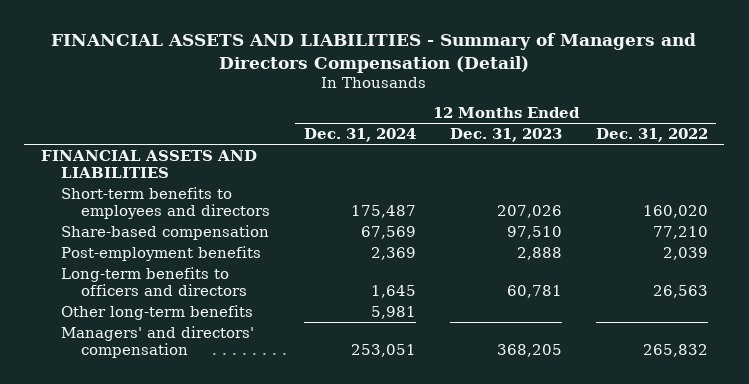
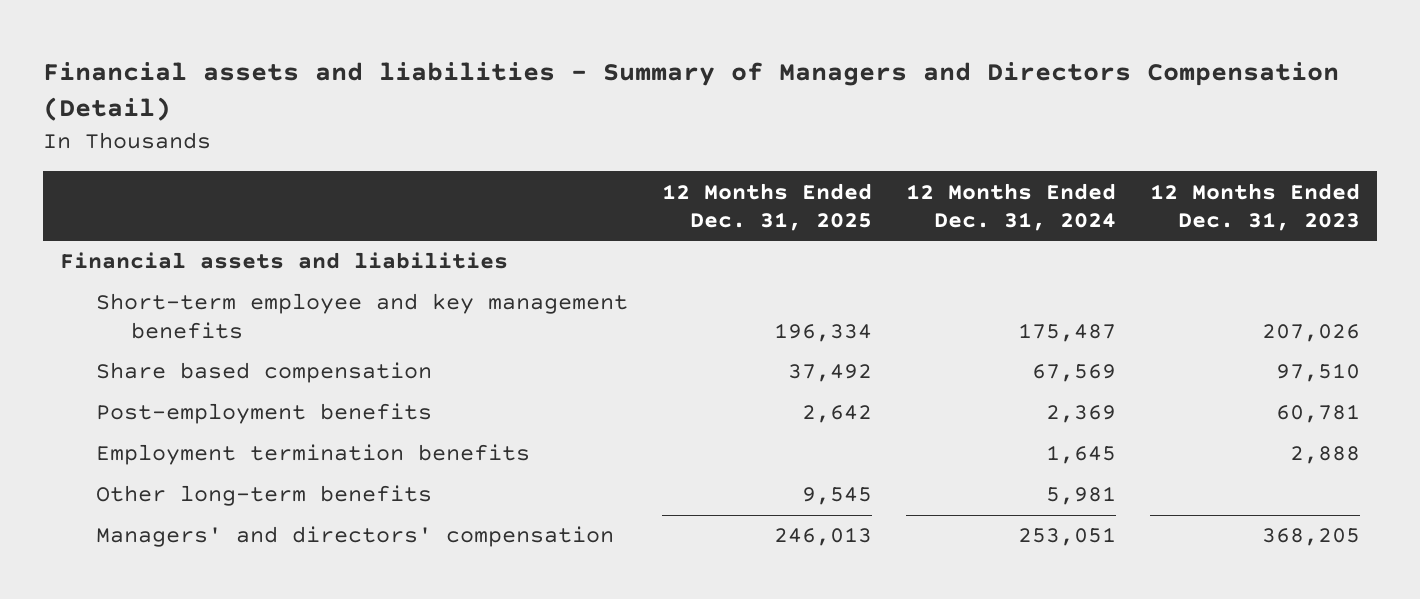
[51,33,697,73] FINANCIAL ASSETS AND LIABILITIES - Summary of Managers and Directors Compensation (Detail) -> [43,61,1340,122] Financial assets and liabilities - Summary of Managers and Directors Compensation (Detail)
[595,128,708,143] Dec. 31, 2022 -> none
none -> [661,182,872,231] 12 Months Ended Dec. 31, 2025
[61,266,247,296] Long-term benefits to officers and directors -> none
[41,149,258,178] FINANCIAL ASSETS AND LIABILITIES -> [60,252,509,270] Financial assets and liabilities
[61,186,270,219] Short-term benefits to employees and directors -> [95,293,628,339] Short-term employee and key management benefits
[61,224,270,240] Share-based compensation -> [95,362,432,384] Share based compensation
[516,246,562,260] 2,888 -> [1276,404,1361,424] 60,781
none -> [95,444,530,466] Employment termination benefits

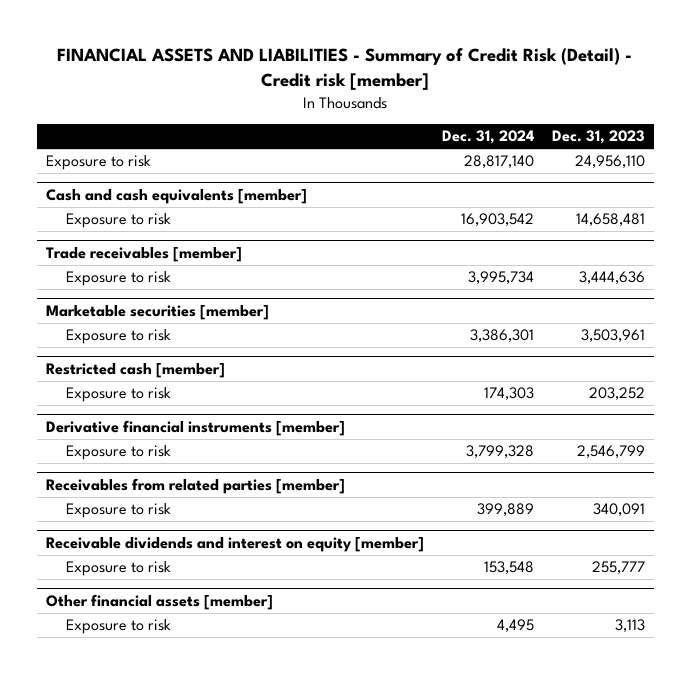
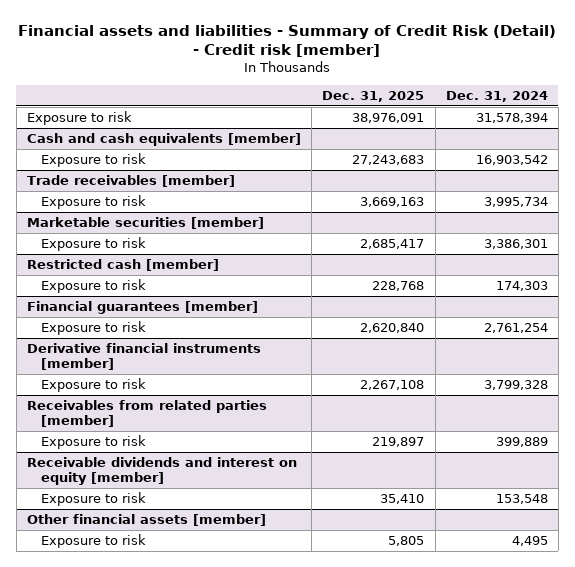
[57,48,633,91] FINANCIAL ASSETS AND LIABILITIES - Summary of Credit Risk (Detail) - Credit risk [member] -> [18,24,557,58] Financial assets and liabilities - Summary of Credit Risk (Detail) - Credit risk [member]
[552,130,646,145] Dec. 31, 2023 -> none
none -> [322,90,425,102] Dec. 31, 2025
[463,155,534,169] 28,817,140 -> [475,113,548,124] 31,578,394
none -> [26,301,258,315] Financial guarantees [member]
none -> [41,321,147,336] Exposure to risk

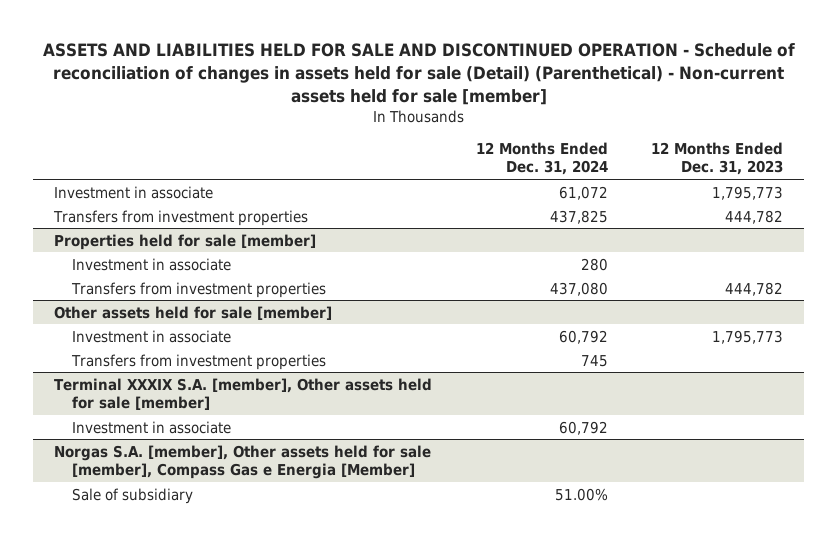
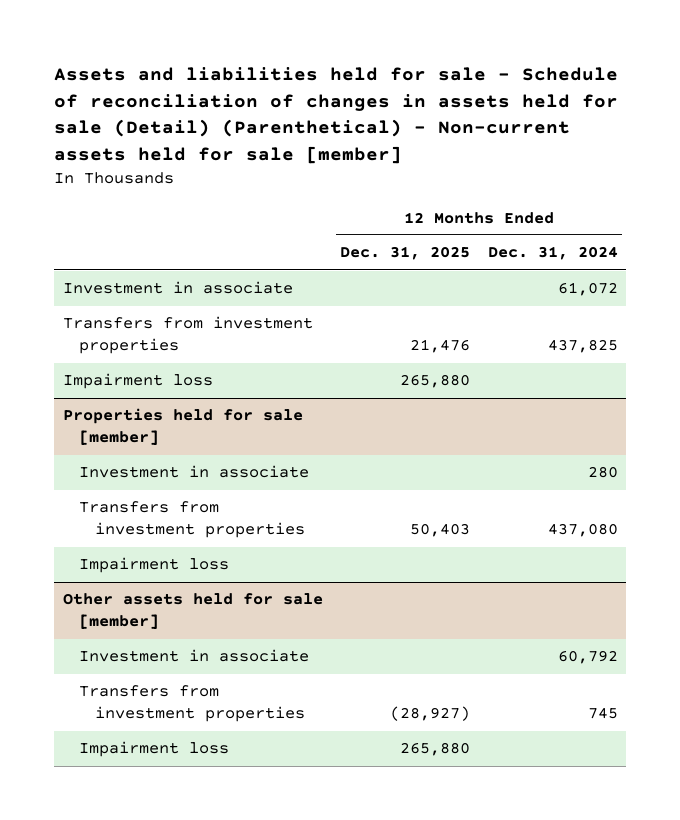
[42,42,795,105] ASSETS AND LIABILITIES HELD FOR SALE AND DISCONTINUED OPERATION - Schedule of reconciliation of changes in assets held for sale (Detail) (Parenthetical) - Non-current assets held for sale [member] -> [53,67,618,165] Assets and liabilities held for sale - Schedule of reconciliation of changes in assets held for sale (Detail) (Parenthetical) - Non-current assets held for sale [member]
[650,141,783,176] 12 Months Ended Dec. 31, 2023 -> none
none -> [340,246,471,261] Dec. 31, 2025
none -> [62,373,213,390] Impairment loss
none -> [78,557,229,574] Impairment loss
[54,377,433,410] Terminal XXXIX S.A. [member], Other assets held for sale [member] -> none
[72,420,232,434] Investment in associate -> none
[54,444,432,479] Norgas S.A. [member], Other assets held for sale [member], Compass Gas e Energia [Member] -> none
[72,487,194,504] Sale of subsidiary -> none
none -> [78,741,229,758] Impairment loss

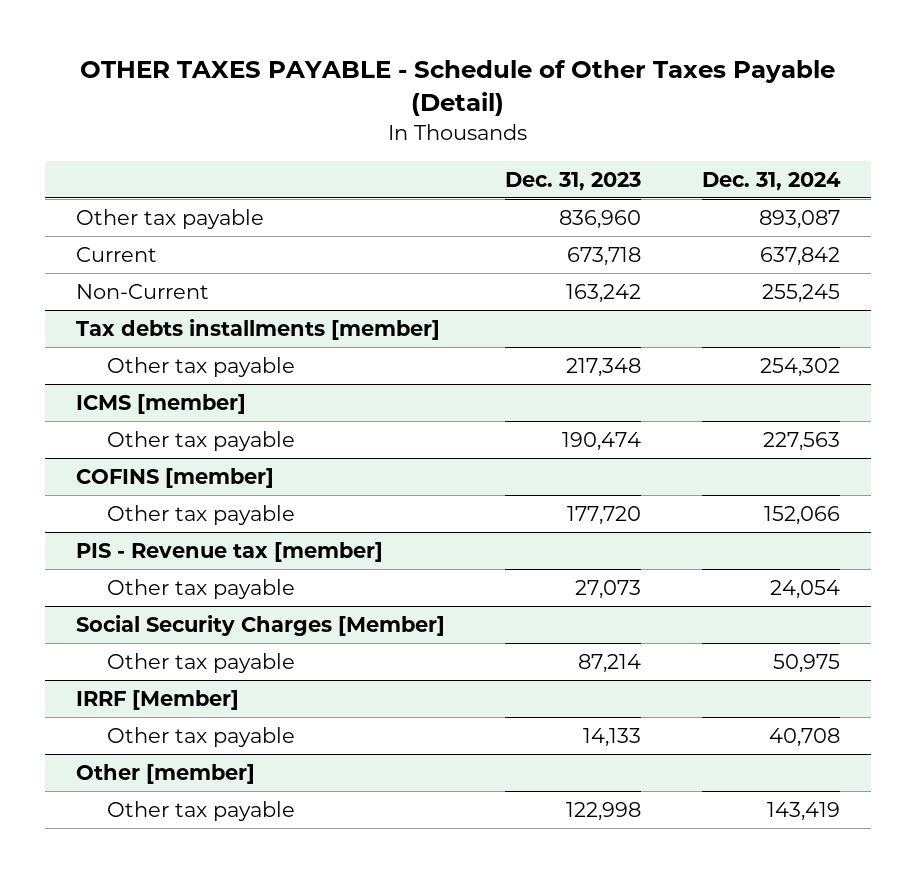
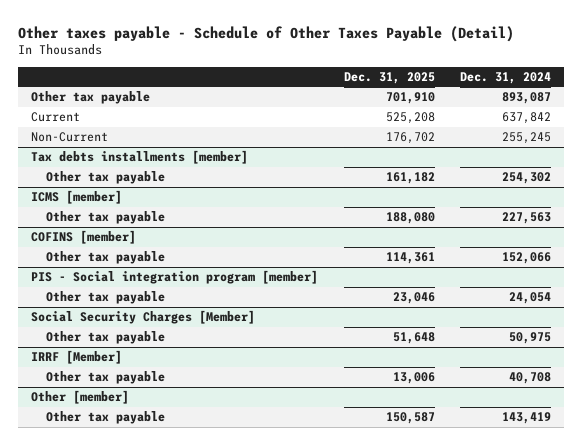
[79,60,835,116] OTHER TAXES PAYABLE - Schedule of Other Taxes Payable (Detail) -> [18,25,515,42] Other taxes payable - Schedule of Other Taxes Payable (Detail)
[505,171,642,191] Dec. 31, 2023 -> none
none -> [343,71,435,84] Dec. 31, 2025
[75,542,383,563] PIS - Revenue tax [member] -> [31,270,319,285] PIS - Social integration program [member]

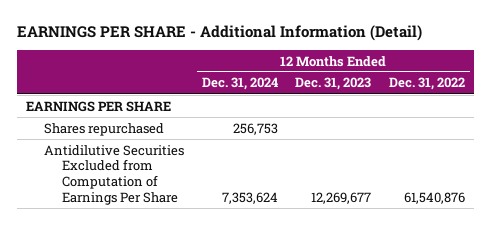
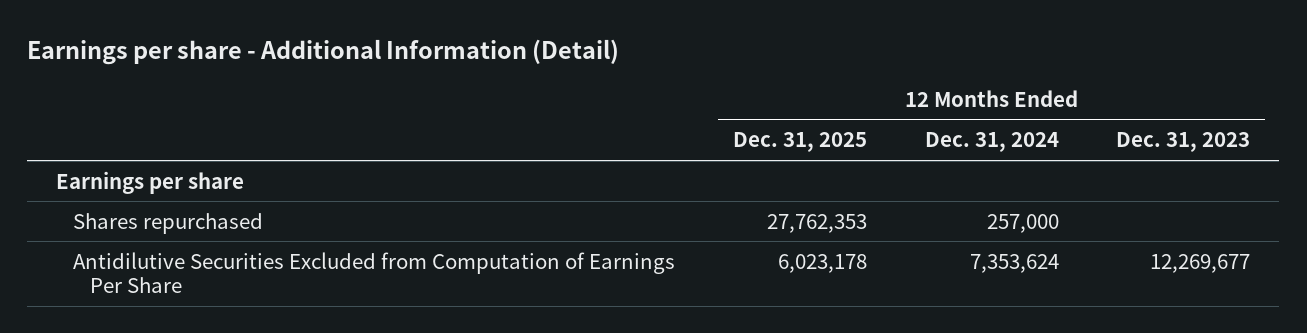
[16,25,422,42] EARNINGS PER SHARE - Additional Information (Detail) -> [27,39,620,66] Earnings per share - Additional Information (Detail)
[389,77,466,91] Dec. 31, 2022 -> none
none -> [732,132,867,153] Dec. 31, 2025
[25,100,171,112] EARNINGS PER SHARE -> [56,170,245,194] Earnings per share
[232,122,278,135] 256,753 -> [986,213,1059,233] 257,000

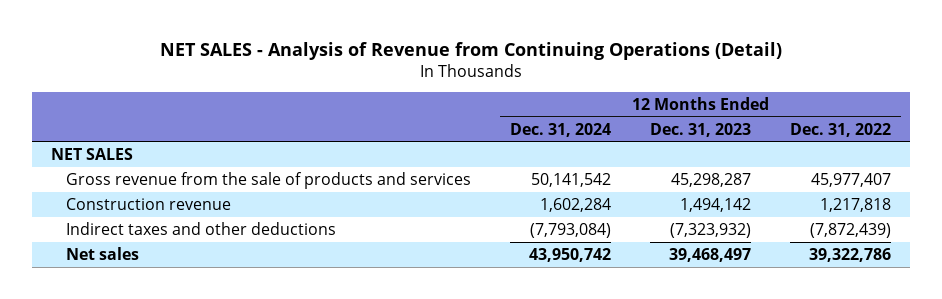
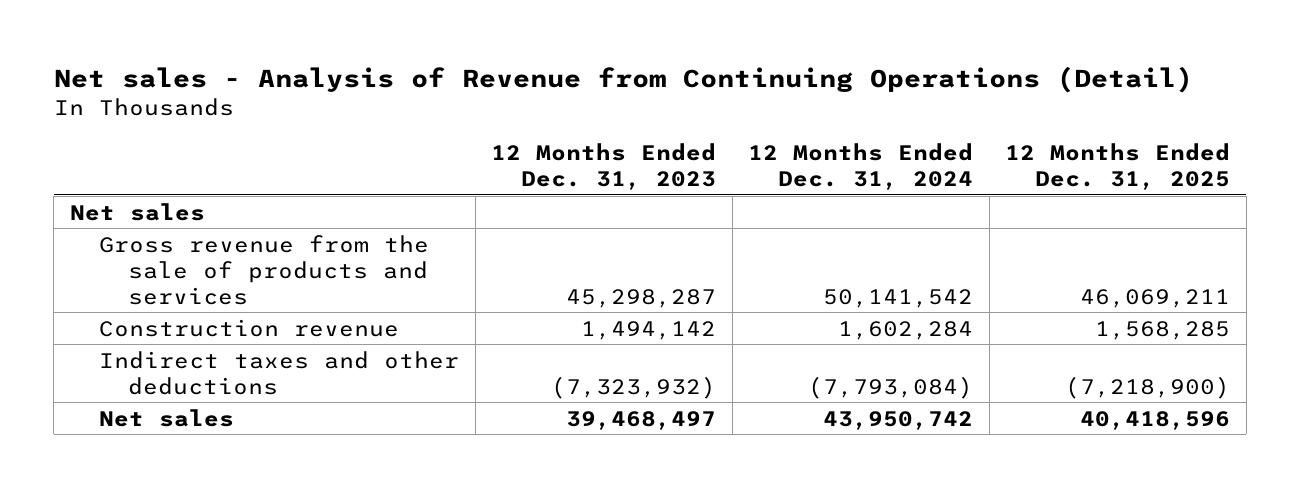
[160,41,783,60] NET SALES - Analysis of Revenue from Continuing Operations (Detail) -> [53,65,1193,93] Net sales - Analysis of Revenue from Continuing Operations (Detail)
[789,122,891,137] Dec. 31, 2022 -> none
none -> [1005,143,1231,191] 12 Months Ended Dec. 31, 2025
[51,147,134,160] NET SALES -> [69,202,205,221] Net sales

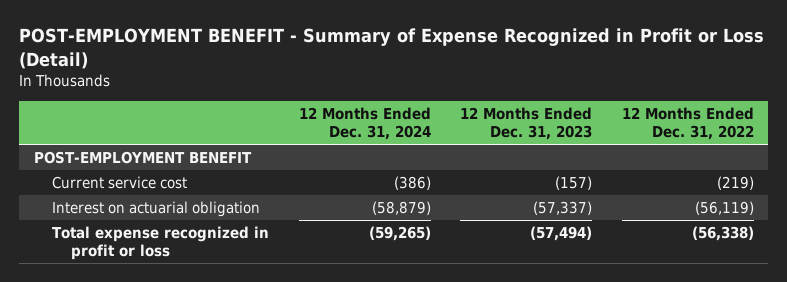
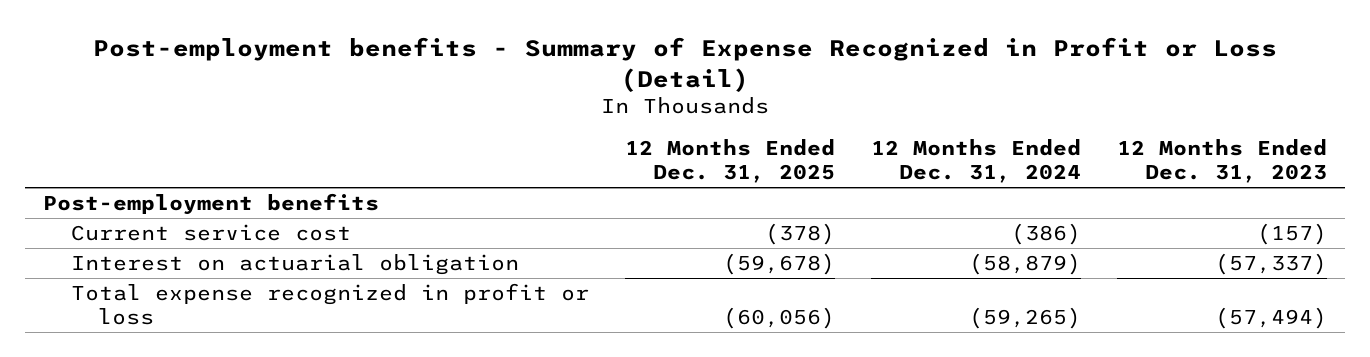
[18,28,764,69] POST-EMPLOYMENT BENEFIT - Summary of Expense Recognized in Profit or Loss (Detail) -> [92,36,1277,92] Post-employment benefits - Summary of Expense Recognized in Profit or Loss (Detail)
[621,107,754,141] 12 Months Ended Dec. 31, 2022 -> none
none -> [624,139,835,183] 12 Months Ended Dec. 31, 2025
[33,151,252,165] POST-EMPLOYMENT BENEFIT -> [43,193,380,216] Post-employment benefits

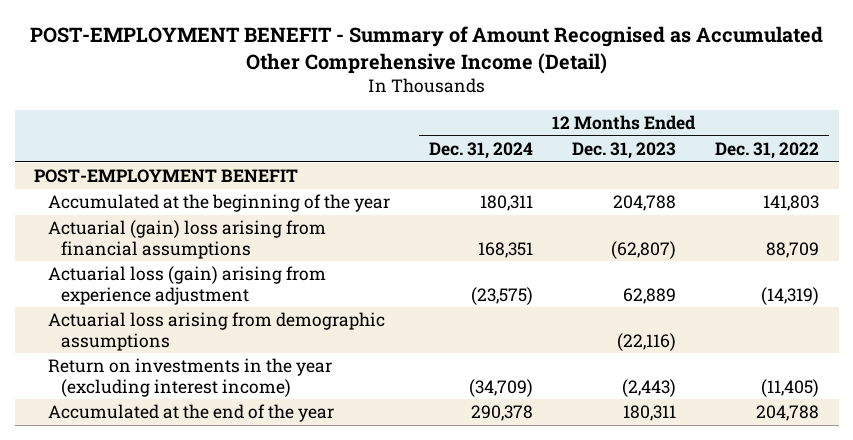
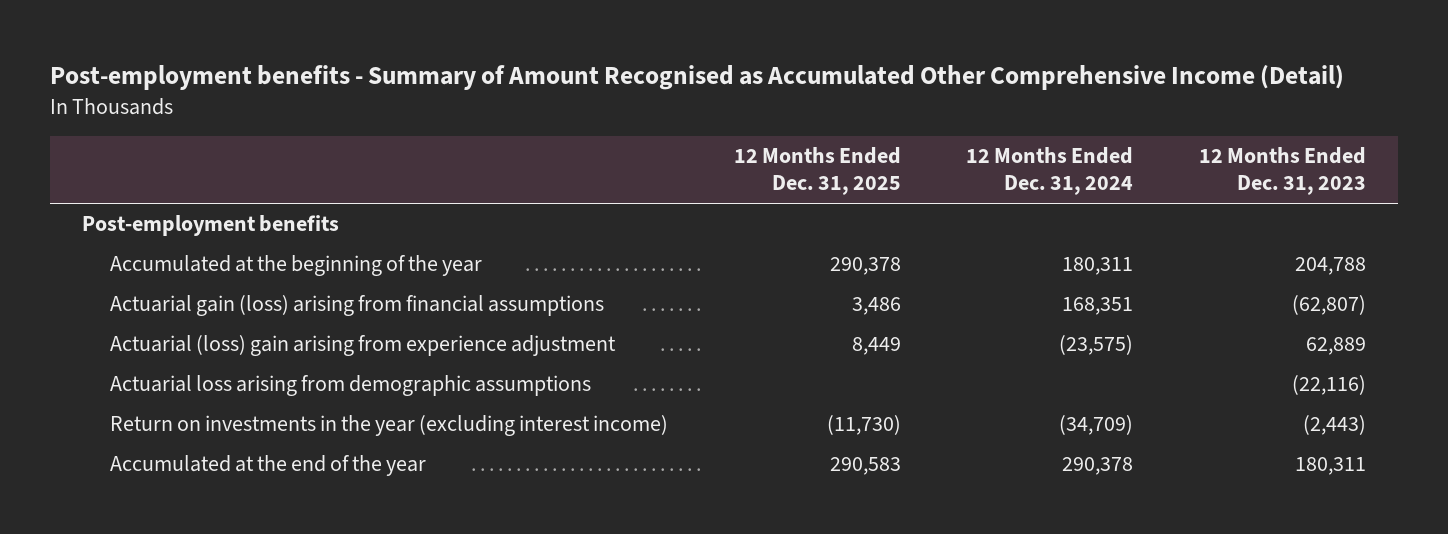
[29,25,823,74] POST-EMPLOYMENT BENEFIT - Summary of Amount Recognised as Accumulated Other Comprehensive Income (Detail) -> [49,65,1344,91] Post-employment benefits - Summary of Amount Recognised as Accumulated Other Comprehensive Income (Detail)
[715,142,820,160] Dec. 31, 2022 -> none
none -> [733,147,901,196] 12 Months Ended Dec. 31, 2025
[34,169,299,184] POST-EMPLOYMENT BENEFIT -> [82,215,340,237] Post-employment benefits
[47,220,326,259] Actuarial (gain) loss arising from financial assumptions -> [110,295,605,317] Actuarial gain (loss) arising from financial assumptions
[47,266,326,305] Actuarial loss (gain) arising from experience adjustment -> [110,335,617,357] Actuarial (loss) gain arising from experience adjustment

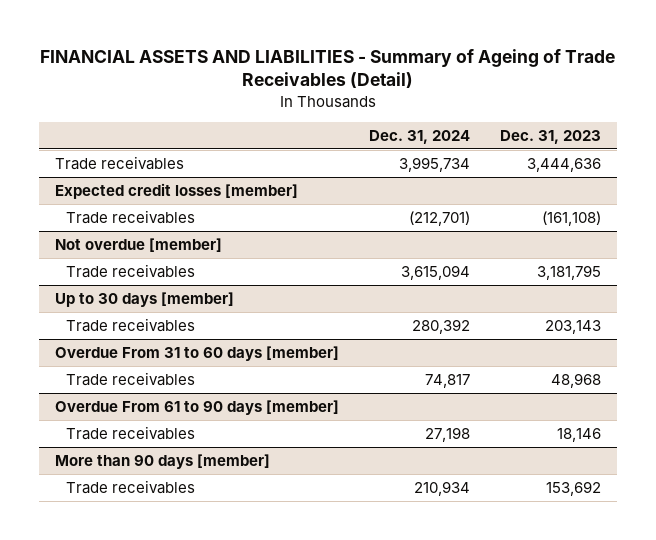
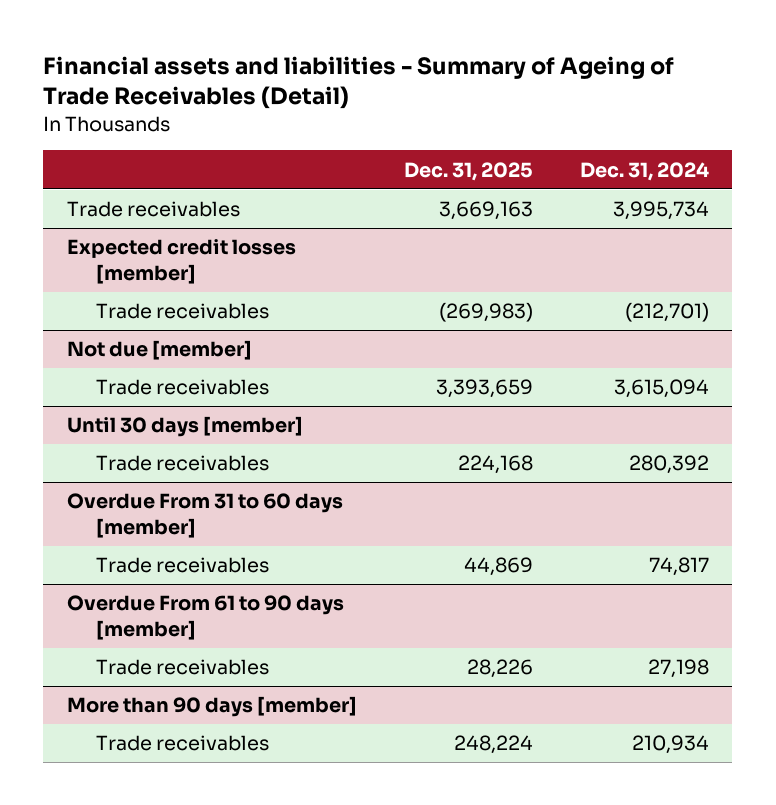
[39,48,615,89] FINANCIAL ASSETS AND LIABILITIES - Summary of Ageing of Trade Receivables (Detail) -> [43,55,675,110] Financial assets and liabilities - Summary of Ageing of Trade Receivables (Detail)
[500,129,602,144] Dec. 31, 2023 -> none
none -> [403,161,533,181] Dec. 31, 2025
[54,238,222,253] Not overdue [member] -> [66,340,252,361] Not due [member]
[54,292,234,308] Up to 30 days [member] -> [66,416,303,438] Until 30 days [member]

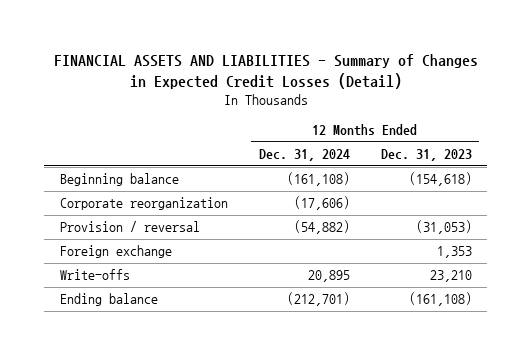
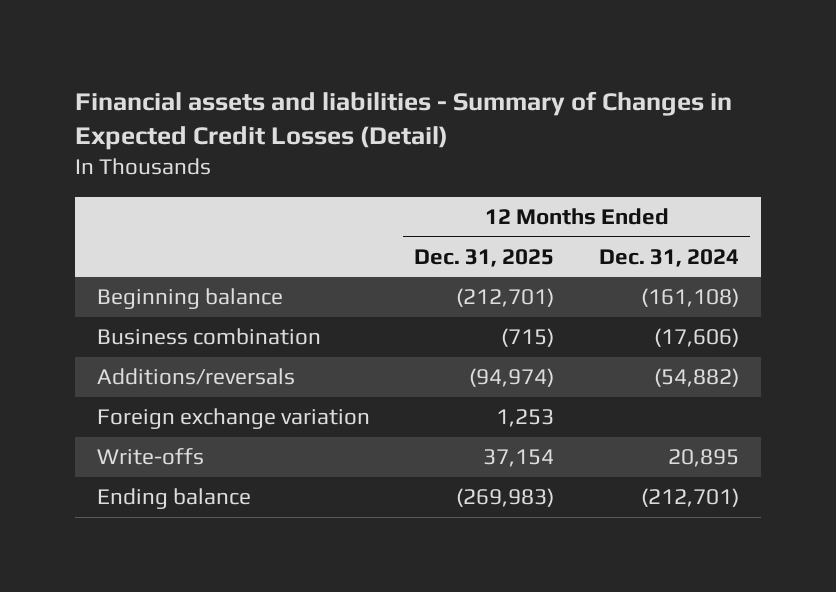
[53,53,478,89] FINANCIAL ASSETS AND LIABILITIES - Summary of Changes in Expected Credit Losses (Detail) -> [74,90,732,151] Financial assets and liabilities - Summary of Changes in Expected Credit Losses (Detail)
[380,148,472,161] Dec. 31, 2023 -> none
none -> [414,248,555,267] Dec. 31, 2025
[59,197,228,211] Corporate reorganization -> [97,328,322,346] Business combination
[59,221,200,233] Provision / reversal -> [97,368,296,386] Additions/reversals
[59,245,172,259] Foreign exchange -> [97,408,371,430] Foreign exchange variation

